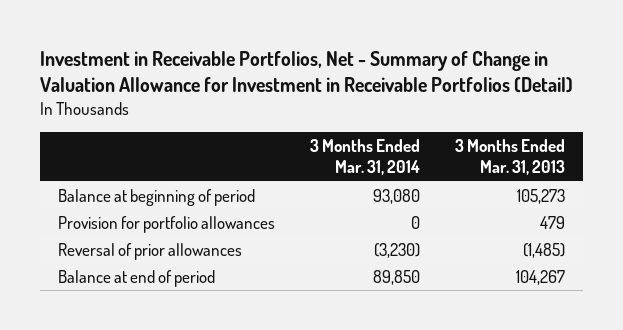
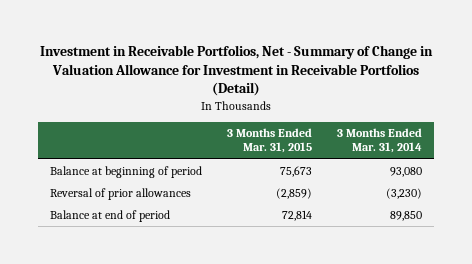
[455,138,566,176] 3 Months Ended Mar. 31, 2013 -> none
none -> [226,127,312,154] 3 Months Ended Mar. 31, 2015
[57,215,275,233] Provision for portfolio allowances -> none

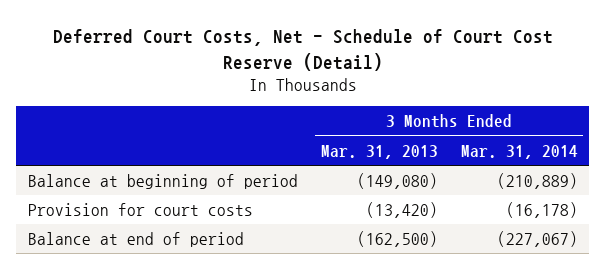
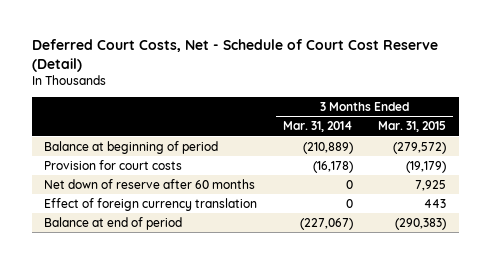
[320,144,438,159] Mar. 31, 2013 -> none
none -> [378,121,447,133] Mar. 31, 2015
none -> [44,178,256,189] Net down of reserve after 60 months
none -> [44,197,258,211] Effect of foreign currency translation

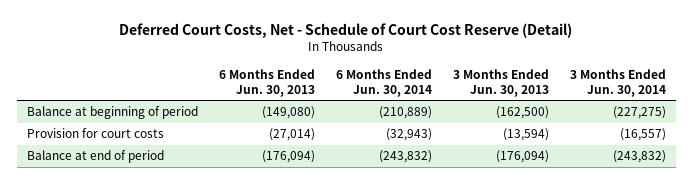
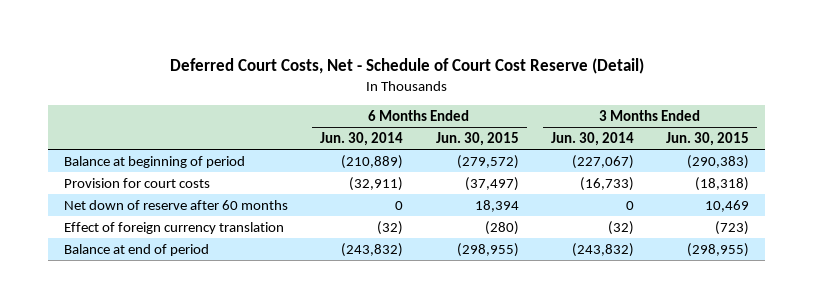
[219,68,316,97] 6 Months Ended Jun. 30, 2013 -> none
[452,68,549,97] 3 Months Ended Jun. 30, 2013 -> none
none -> [435,132,519,147] Jun. 30, 2015
none -> [666,132,750,147] Jun. 30, 2015
[612,106,666,120] (227,275) -> [571,154,634,169] (227,067)
[385,128,432,142] (32,943) -> [349,176,404,191] (32,911)
[619,128,666,142] (16,557) -> [579,176,634,191] (16,733)
none -> [63,199,288,210] Net down of reserve after 60 months
none -> [63,221,284,234] Effect of foreign currency translation

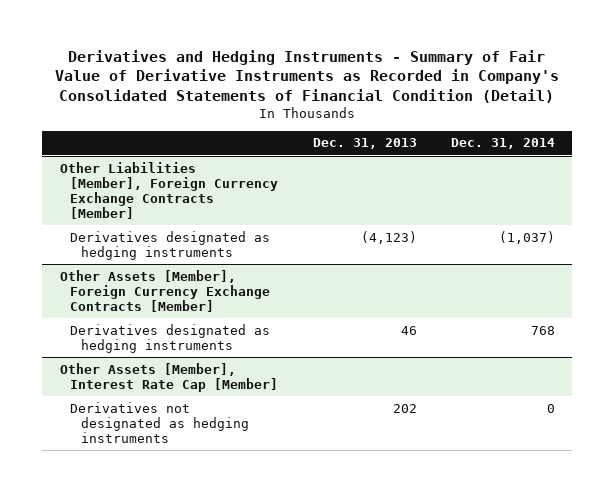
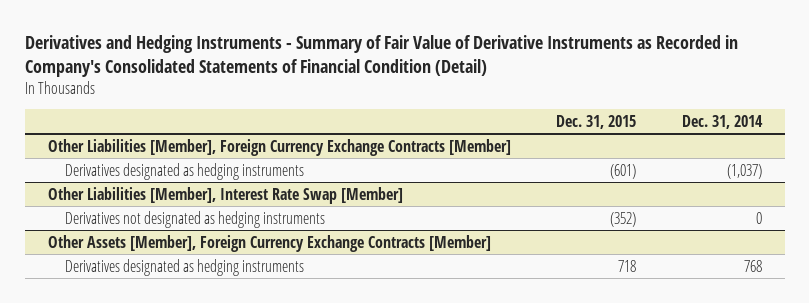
[312,138,417,150] Dec. 31, 2013 -> none
none -> [556,114,637,129] Dec. 31, 2015
none -> [47,186,403,204] Other Liabilities [Member], Interest Rate Swap [Member]
none -> [65,210,326,228] Derivatives not designated as hedging instruments
[59,362,279,392] Other Assets [Member], Interest Rate Cap [Member] -> none
[70,401,250,443] Derivatives not designated as hedging instruments -> none

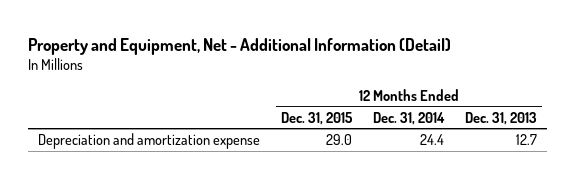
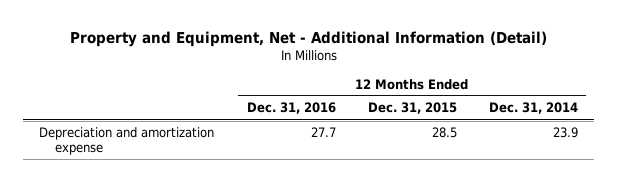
[464,111,537,125] Dec. 31, 2013 -> none
none -> [246,102,336,115] Dec. 31, 2016
[326,134,353,146] 29.0 -> [431,127,457,139] 28.5
[419,134,444,146] 24.4 -> [552,127,578,139] 23.9

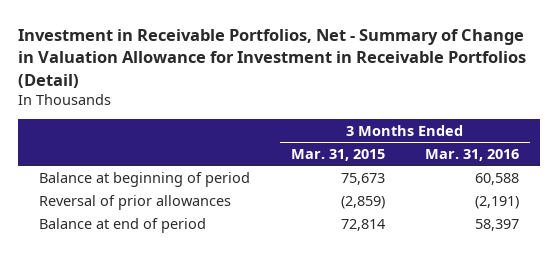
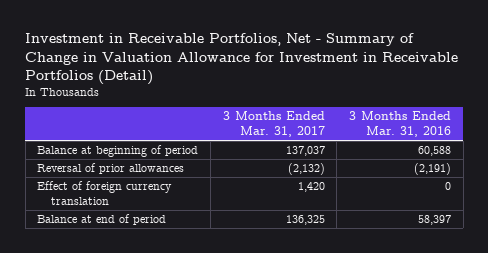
[290,149,385,162] Mar. 31, 2015 -> none
none -> [222,111,325,138] 3 Months Ended Mar. 31, 2017
none -> [37,181,173,205] Effect of foreign currency translation

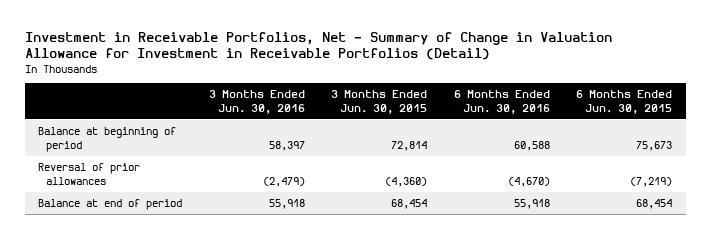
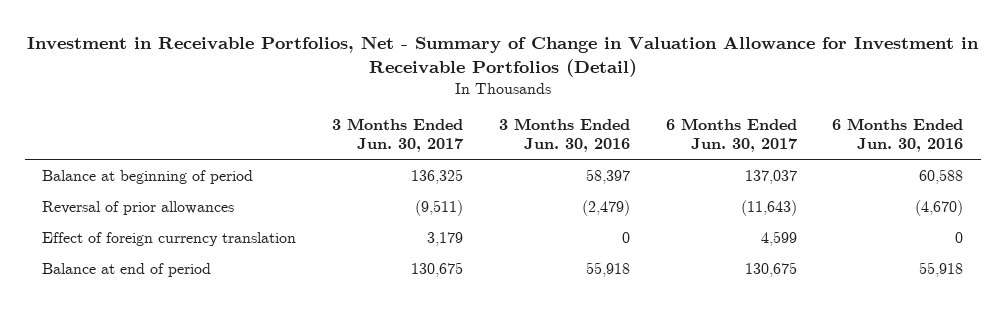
[331,90,428,115] 3 Months Ended Jun. 30, 2015 -> none
[576,90,673,115] 6 Months Ended Jun. 30, 2015 -> none
none -> [332,118,464,153] 3 Months Ended Jun. 30, 2017
none -> [665,118,797,153] 6 Months Ended Jun. 30, 2017
none -> [42,231,297,246] Effect of foreign currency translation

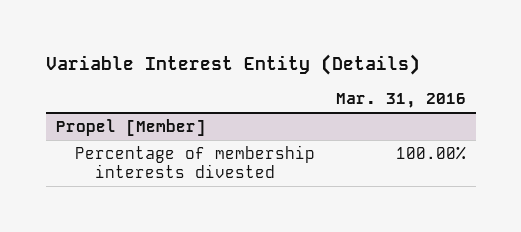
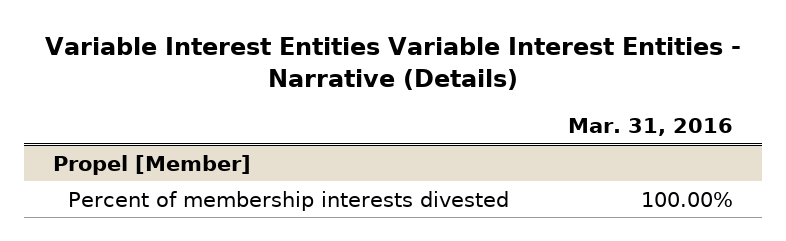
[45,53,420,75] Variable Interest Entity (Details) -> [44,37,741,91] Variable Interest Entities Variable Interest Entities - Narrative (Details)
[75,144,316,179] Percentage of membership interests divested -> [68,190,510,211] Percent of membership interests divested

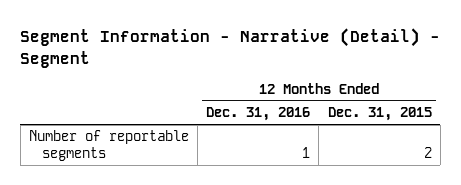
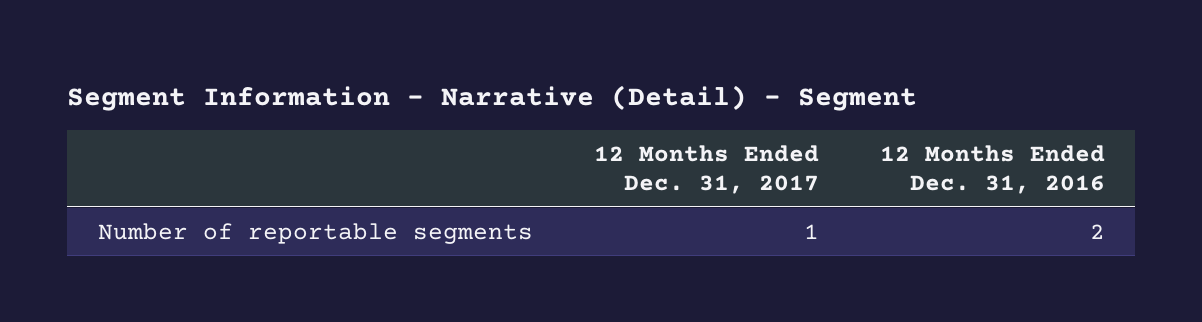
[327,107,432,122] Dec. 31, 2015 -> none
none -> [593,144,819,195] 12 Months Ended Dec. 31, 2017
[302,146,311,158] 1 -> [1089,223,1105,239] 2

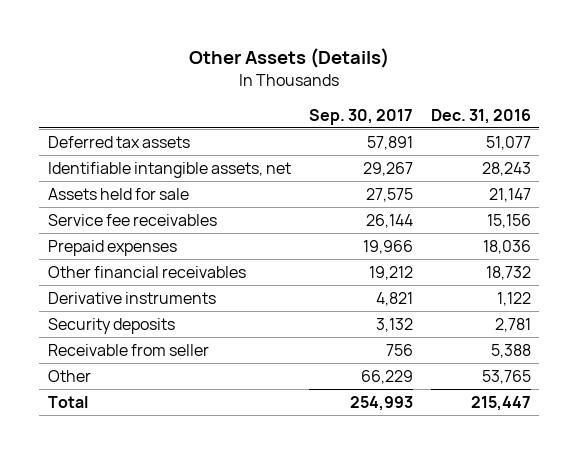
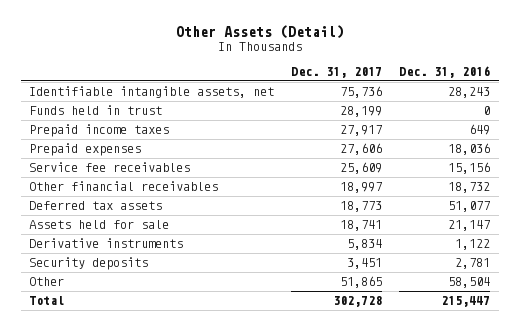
[189,48,390,69] Other Assets (Details) -> [175,24,344,39] Other Assets (Detail)
[308,108,413,125] Sep. 30, 2017 -> none
none -> [291,66,383,78] Dec. 31, 2017
none -> [29,105,163,116] Funds held in trust
none -> [29,124,170,138] Prepaid income taxes
[48,213,218,226] Service fee receivables -> [29,162,191,173] Service fee receivables
[48,135,191,148] Deferred tax assets -> [29,201,163,211] Deferred tax assets
[48,187,190,200] Assets held for sale -> [29,220,170,230] Assets held for sale
[48,343,210,356] Receivable from seller -> none
[481,369,531,384] 53,765 -> [448,277,491,289] 58,504

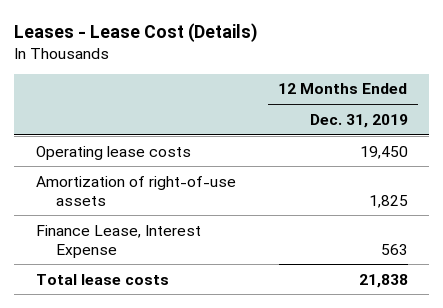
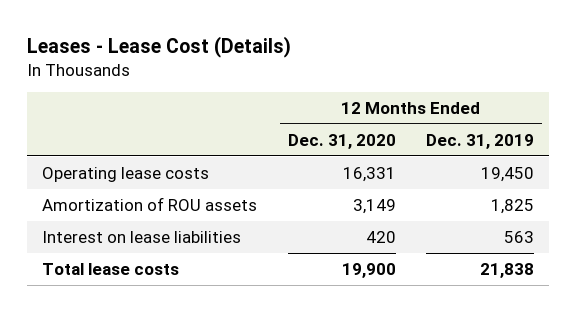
none -> [287,133,396,149] Dec. 31, 2020
[35,175,236,206] Amortization of right-of-use assets -> [42,196,258,211] Amortization of ROU assets
[35,224,201,258] Finance Lease, Interest Expense -> [42,230,242,243] Interest on lease liabilities

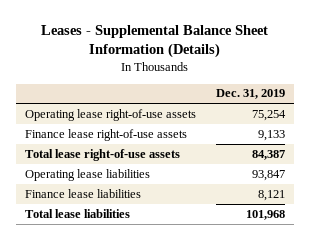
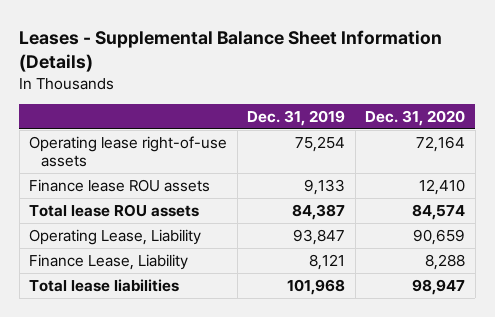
none -> [365,110,466,127] Dec. 31, 2020
[25,128,188,141] Finance lease right-of-use assets -> [29,178,211,192] Finance lease ROU assets
[25,148,181,161] Total lease right-of-use assets -> [29,203,200,217] Total lease ROU assets
[25,168,151,181] Operating lease liabilities -> [29,228,202,245] Operating Lease, Liability
[25,188,142,198] Finance lease liabilities -> [29,253,189,270] Finance Lease, Liability

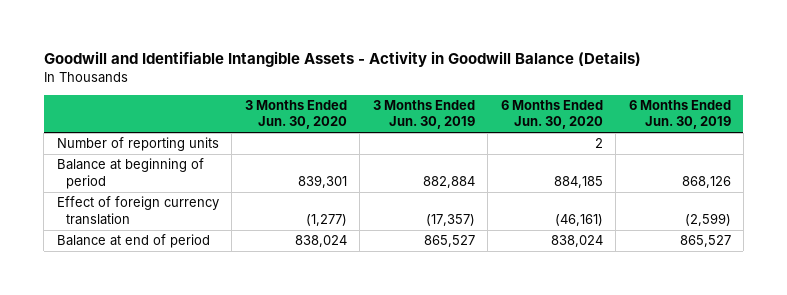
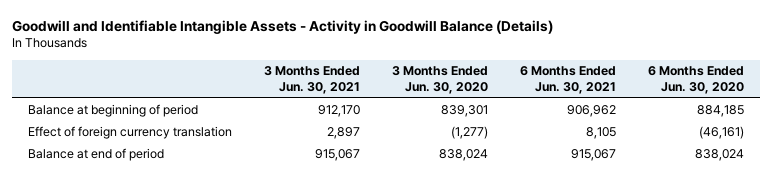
[372,100,475,130] 3 Months Ended Jun. 30, 2019 -> none
[628,100,731,130] 6 Months Ended Jun. 30, 2019 -> none
none -> [263,66,360,94] 3 Months Ended Jun. 30, 2021
none -> [520,66,617,94] 6 Months Ended Jun. 30, 2021
[56,137,219,152] Number of reporting units -> none

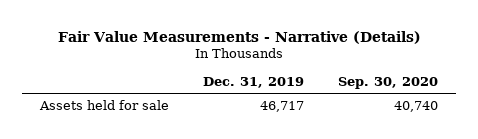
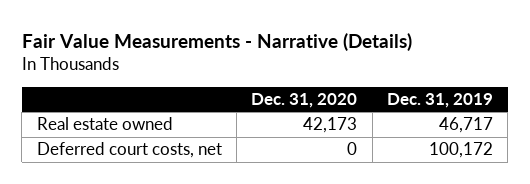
[338,77,439,90] Sep. 30, 2020 -> none
none -> [251,92,358,108] Dec. 31, 2020
[38,99,169,110] Assets held for sale -> [36,117,173,131] Real estate owned
none -> [36,142,222,159] Deferred court costs, net

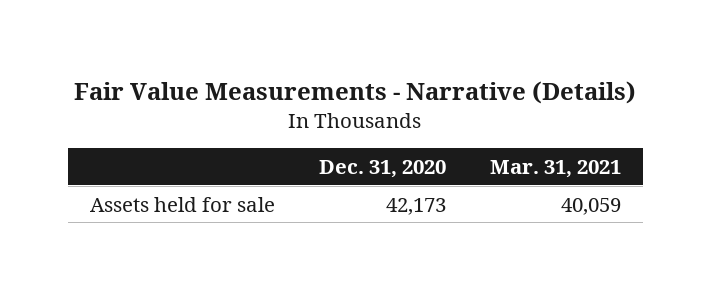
[387,92,494,108] Dec. 31, 2019 -> none
none -> [489,159,621,178] Mar. 31, 2021
[36,142,222,159] Deferred court costs, net -> none
[36,117,173,131] Real estate owned -> [89,196,275,212] Assets held for sale

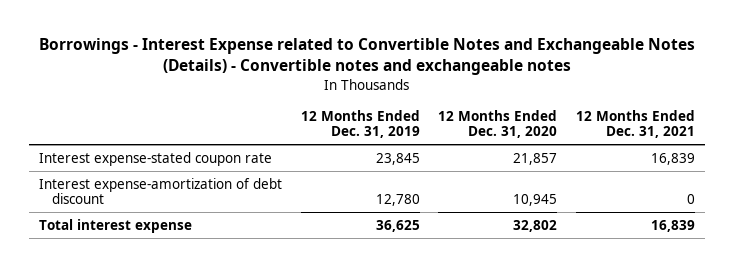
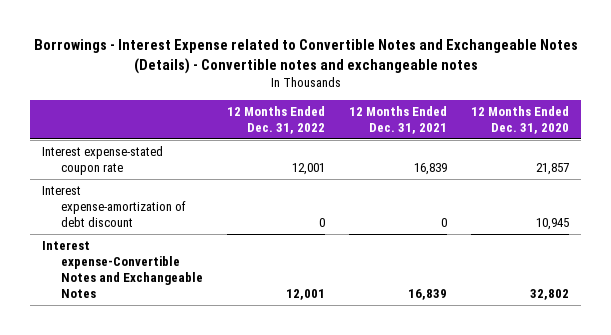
[300,109,420,139] 12 Months Ended Dec. 31, 2019 -> none
none -> [227,105,326,134] 12 Months Ended Dec. 31, 2022
[38,218,192,233] Total interest expense -> [41,240,204,299] Interest expense-Convertible Notes and Exchangeable Notes

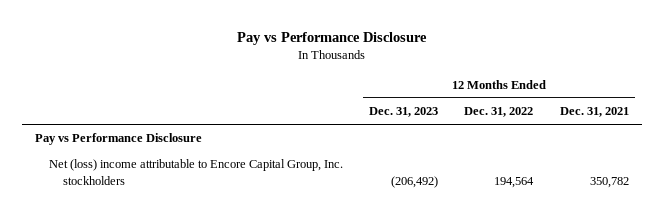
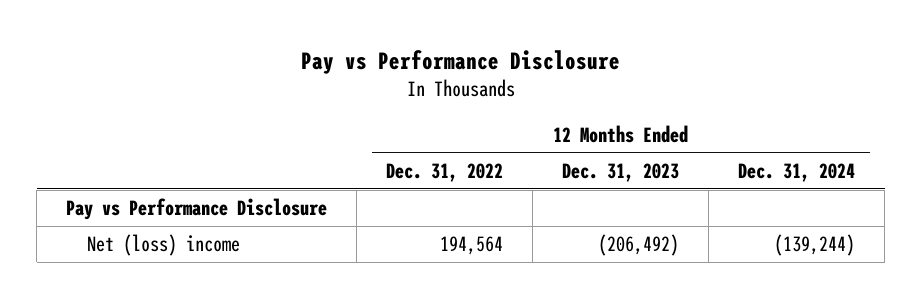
[559,107,629,118] Dec. 31, 2021 -> none
none -> [738,163,856,183] Dec. 31, 2024
[49,159,344,185] Net (loss) income attributable to Encore Capital Group, Inc. stockholders -> [87,234,241,257] Net (loss) income

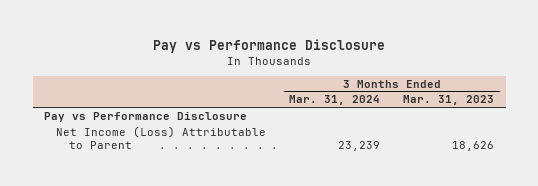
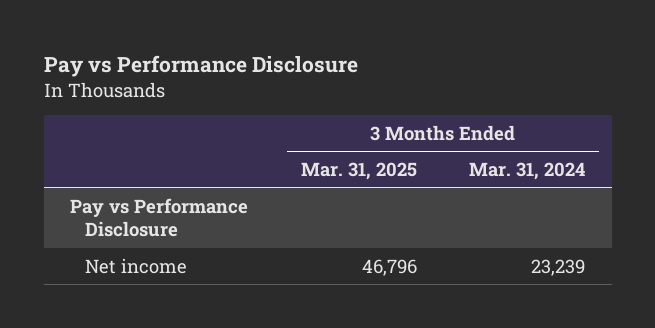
[403,95,495,106] Mar. 31, 2023 -> none
none -> [300,161,417,180] Mar. 31, 2025
[56,125,267,149] Net Income (Loss) Attributable to Parent -> [84,257,187,274] Net income

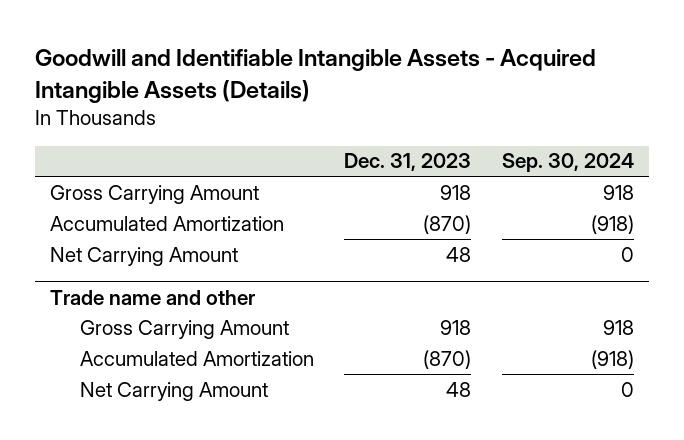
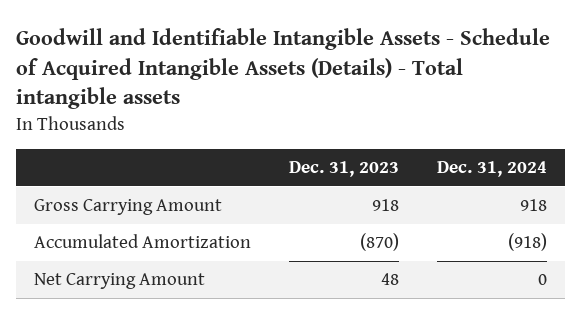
[34,49,596,104] Goodwill and Identifiable Intangible Assets - Acquired Intangible Assets (Details) -> [15,28,550,110] Goodwill and Identifiable Intangible Assets - Schedule of Acquired Intangible Assets (Details) - Total intangible assets
[501,153,634,173] Sep. 30, 2024 -> none
none -> [436,161,547,178] Dec. 31, 2024
[49,289,255,305] Trade name and other -> none
[80,319,290,339] Gross Carrying Amount -> none
[80,350,315,366] Accumulated Amortization -> none
[80,381,269,401] Net Carrying Amount -> none

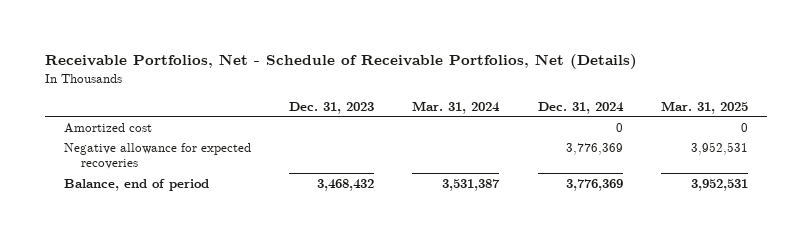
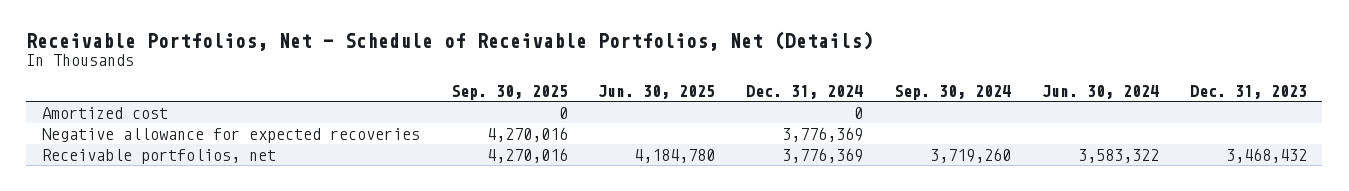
[412,100,501,114] Mar. 31, 2024 -> none
[660,100,748,114] Mar. 31, 2025 -> none
none -> [450,84,568,100] Sep. 30, 2025
none -> [598,84,716,99] Jun. 30, 2025
none -> [894,84,1012,100] Sep. 30, 2024
none -> [1041,84,1159,99] Jun. 30, 2024
[64,178,210,191] Balance, end of period -> [41,148,276,164] Receivable portfolios, net

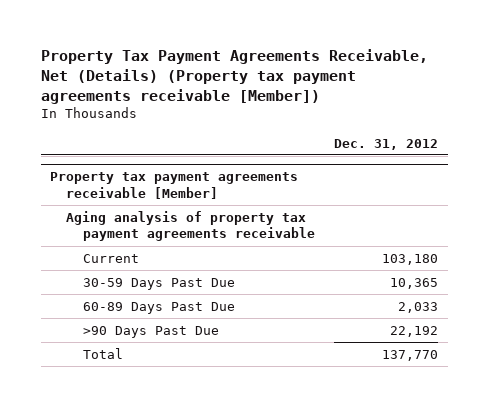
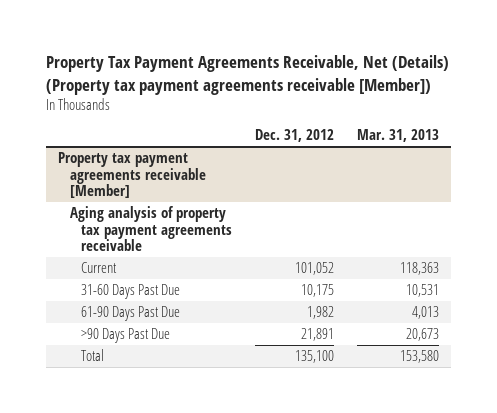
none -> [357,129,440,143] Mar. 31, 2013
[381,253,438,265] 103,180 -> [295,261,335,275] 101,052
[82,277,235,290] 30-59 Days Past Due -> [81,283,181,299] 31-60 Days Past Due
[389,277,438,289] 10,365 -> [301,283,335,297] 10,175
[82,301,235,314] 60-89 Days Past Due -> [81,305,181,321] 61-90 Days Past Due
[397,301,438,313] 2,033 -> [307,305,335,319] 1,982
[389,325,438,337] 22,192 -> [301,327,335,341] 21,891
[381,349,438,361] 137,770 -> [295,349,335,363] 135,100

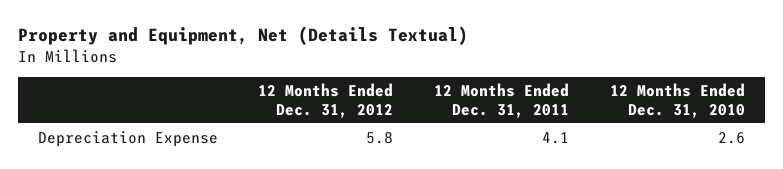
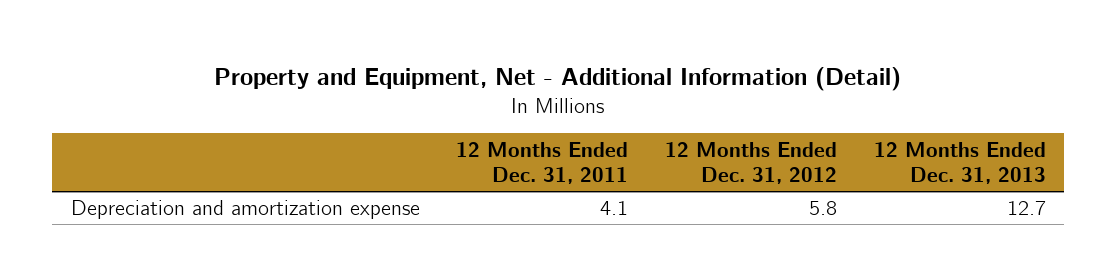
[17,26,468,46] Property and Equipment, Net (Details Textual) -> [214,66,902,91] Property and Equipment, Net - Additional Information (Detail)
[609,82,745,118] 12 Months Ended Dec. 31, 2010 -> none
none -> [873,141,1046,185] 12 Months Ended Dec. 31, 2013
[37,130,218,147] Depreciation Expense -> [70,200,420,220] Depreciation and amortization expense

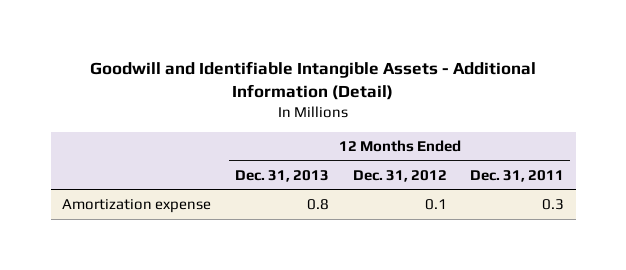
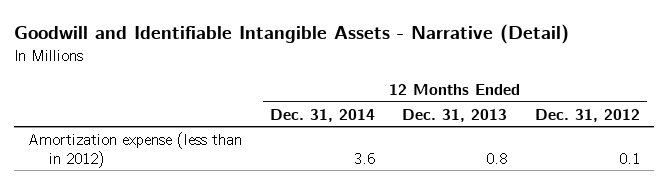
[90,60,537,100] Goodwill and Identifiable Intangible Assets - Additional Information (Detail) -> [14,24,570,45] Goodwill and Identifiable Intangible Assets - Narrative (Detail)
[470,169,565,182] Dec. 31, 2011 -> none
none -> [269,108,375,122] Dec. 31, 2014
[62,199,212,214] Amortization expense -> [28,131,243,168] Amortization expense (less than in 2012)

